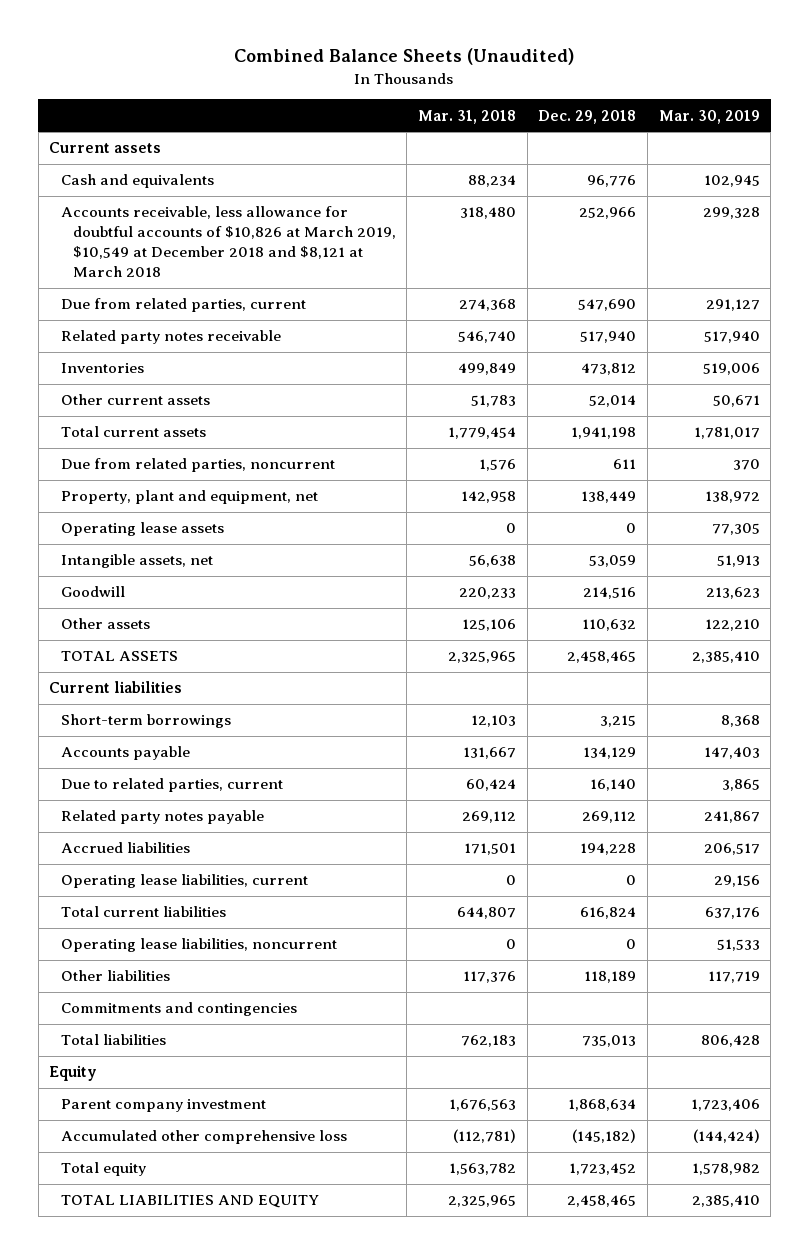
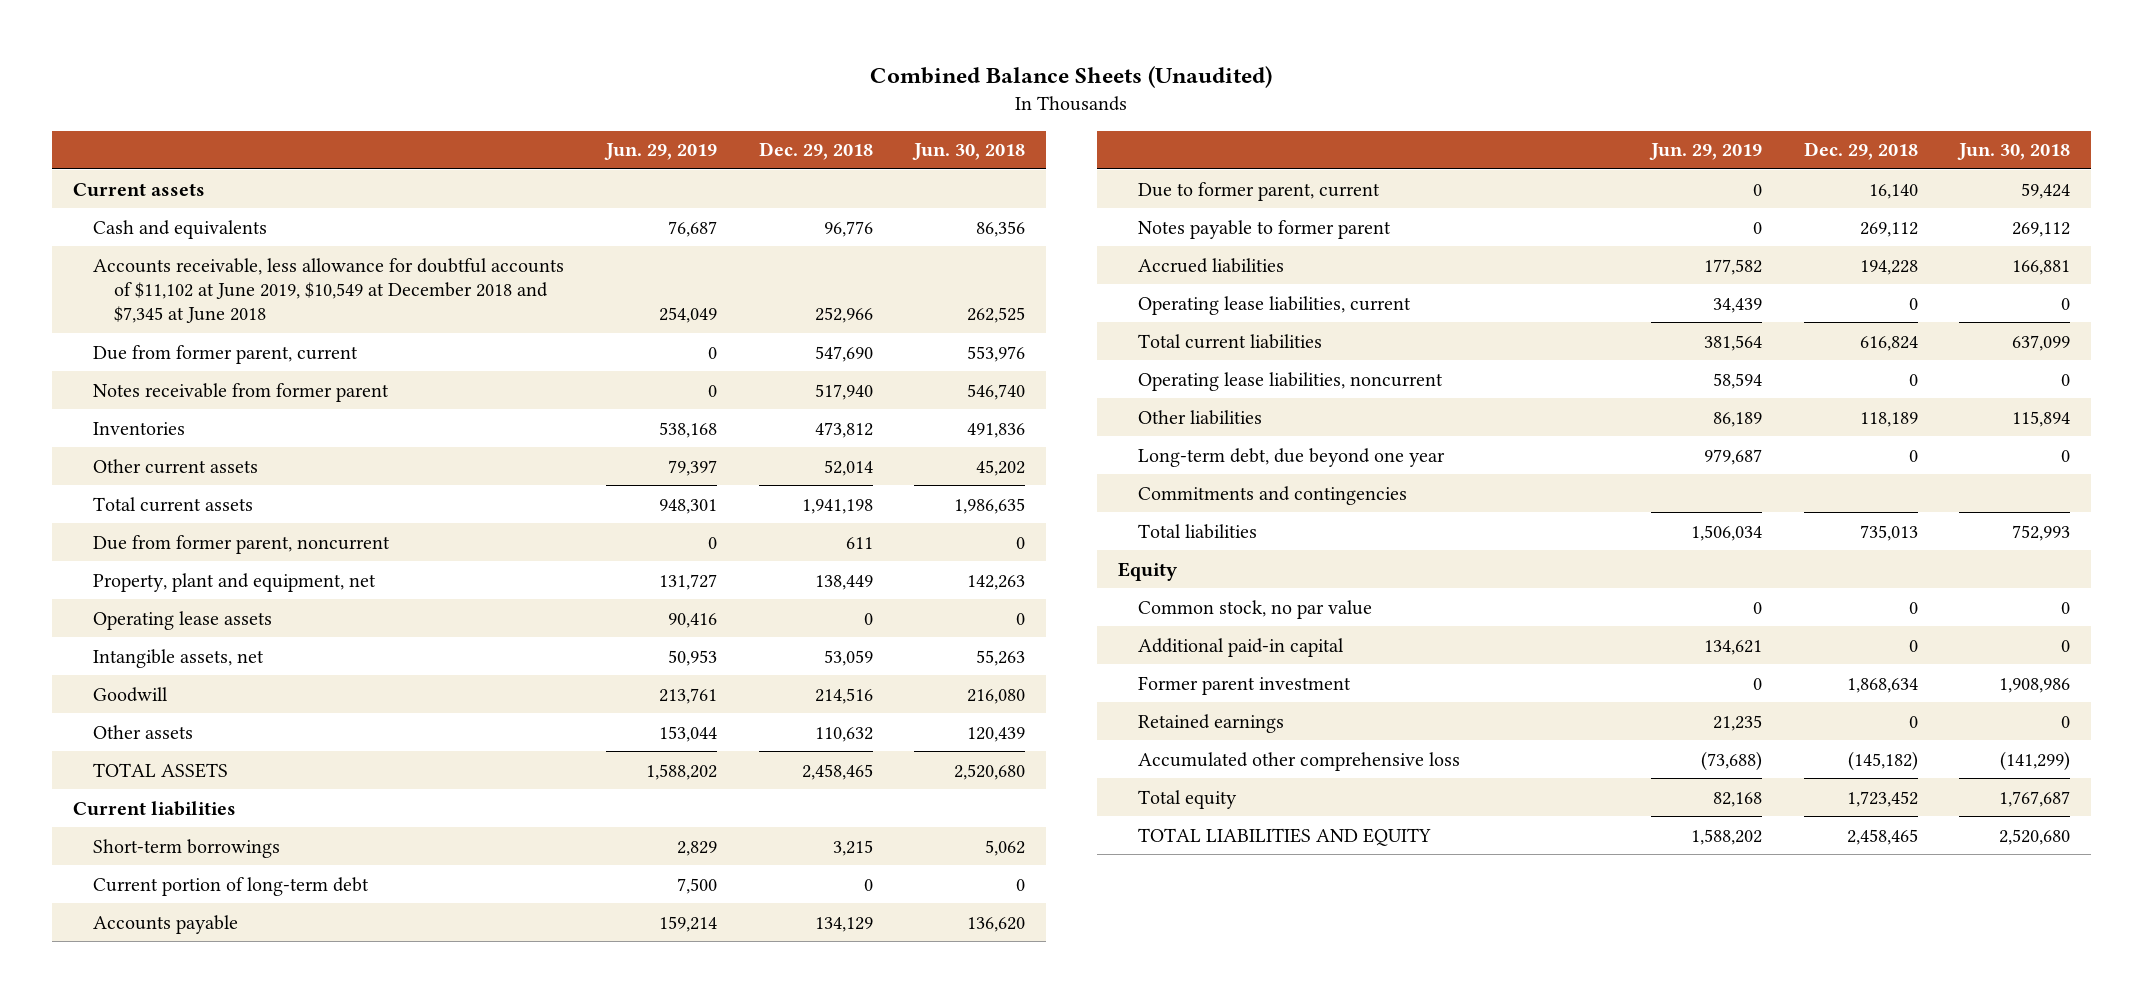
[418,109,517,124] Mar. 31, 2018 -> none
[658,109,760,124] Mar. 30, 2019 -> none
none -> [603,143,717,161] Jun. 29, 2019
none -> [912,143,1026,161] Jun. 30, 2018
[60,206,396,278] Accounts receivable, less allowance for doubtful accounts of $10,826 at March 2019, $10,549 at December 2018 and $8,121 at March 2018 -> [93,257,565,324] Accounts receivable, less allowance for doubtful accounts of $11,102 at June 2019, $10,549 at December 2018 and $7,345 at June 2018
[60,298,306,313] Due from related parties, current -> [93,344,359,364] Due from former parent, current
[60,330,281,345] Related party notes receivable -> [93,382,390,402] Notes receivable from former parent
[60,458,335,473] Due from related parties, noncurrent -> [93,534,391,554] Due from former parent, noncurrent
none -> [93,876,370,896] Current portion of long-term debt
[60,778,283,793] Due to related parties, current -> [1138,181,1381,201] Due to former parent, current
[60,810,264,825] Related party notes payable -> [1138,219,1392,239] Notes payable to former parent
none -> [1138,447,1446,467] Long-term debt, due beyond one year
none -> [1138,599,1373,619] Common stock, no par value
none -> [1138,637,1345,657] Additional paid-in capital
[60,1099,266,1113] Parent company investment -> [1138,675,1352,695] Former parent investment
none -> [1138,713,1285,733] Retained earnings

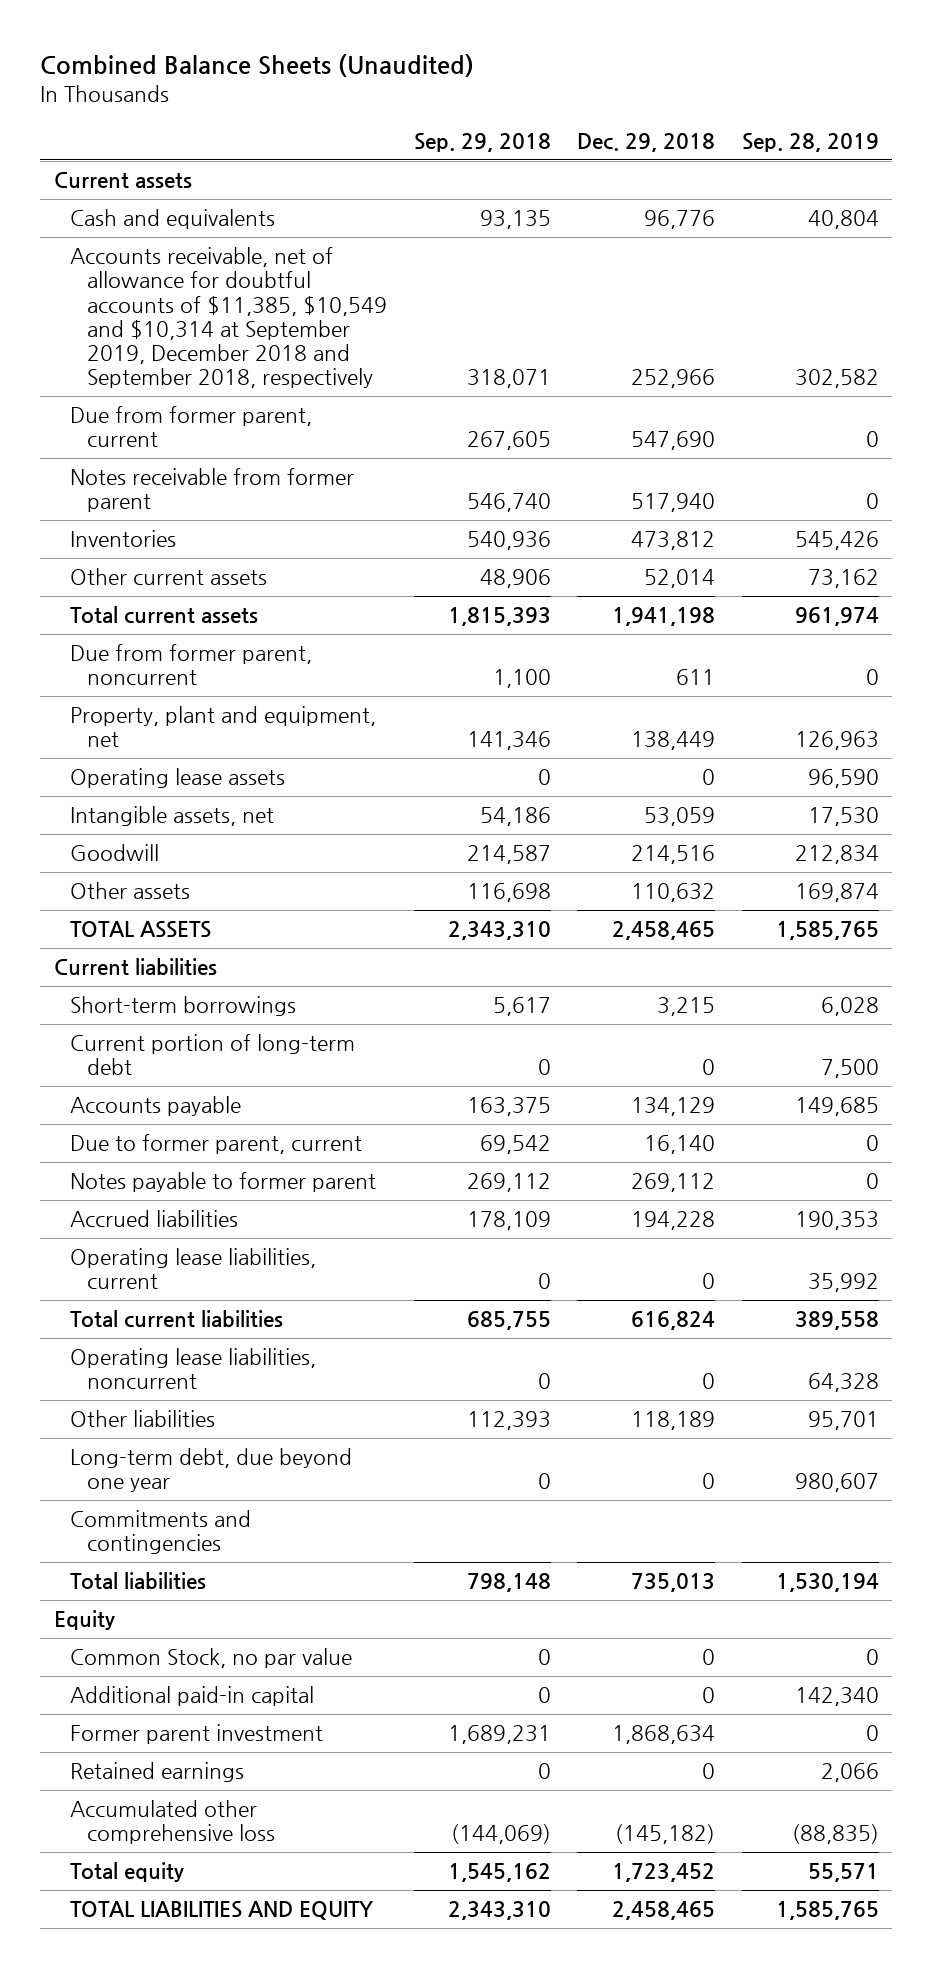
[603,143,717,161] Jun. 29, 2019 -> none
[912,143,1026,161] Jun. 30, 2018 -> none
none -> [413,133,551,153] Sep. 29, 2018
none -> [742,133,880,153] Sep. 28, 2019
[93,257,565,324] Accounts receivable, less allowance for doubtful accounts of $11,102 at June 2019, $10,549 at December 2018 and $7,345 at June 2018 -> [70,247,388,389] Accounts receivable, net of allowance for doubtful accounts of $11,385, $10,549 and $10,314 at September 2019, December 2018 and September 2018, respectively
[1138,599,1373,619] Common stock, no par value -> [70,1648,353,1669] Common Stock, no par value

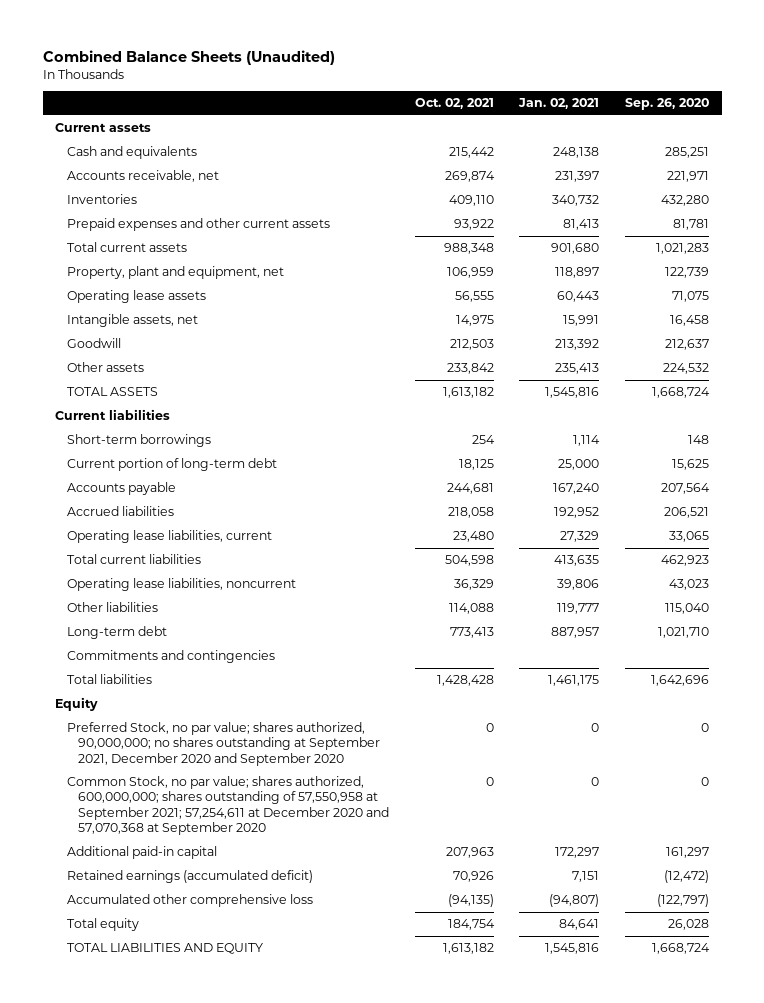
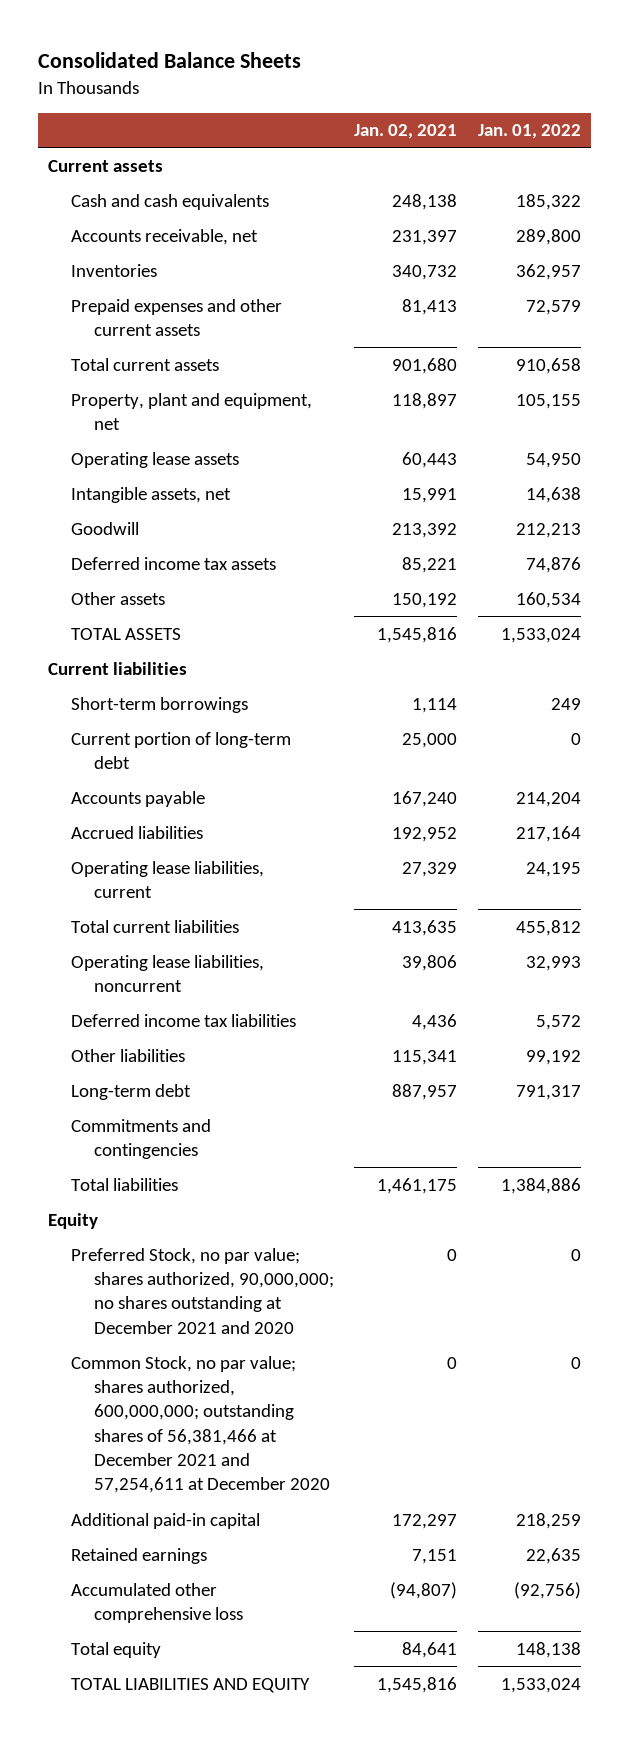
[42,49,335,65] Combined Balance Sheets (Unaudited) -> [37,51,301,68] Consolidated Balance Sheets
[414,98,494,110] Oct. 02, 2021 -> none
[624,98,709,111] Sep. 26, 2020 -> none
none -> [477,124,581,140] Jan. 01, 2022
[66,146,197,160] Cash and equivalents -> [71,193,270,210] Cash and cash equivalents
none -> [71,556,277,570] Deferred income tax assets
[555,363,600,375] 235,413 -> [392,592,458,608] 150,192
none -> [71,1013,297,1027] Deferred income tax liabilities
[557,603,600,615] 119,777 -> [392,1049,458,1065] 115,341
[66,722,381,766] Preferred Stock, no par value; shares authorized, 90,000,000; no shares outstanding at September 2021, December 2020 and September 2020 -> [71,1247,335,1334] Preferred Stock, no par value; shares authorized, 90,000,000; no shares outstanding at December 2021 and 2020
[66,776,390,836] Common Stock, no par value; shares authorized, 600,000,000; shares outstanding of 57,550,958 at September 2021; 57,254,611 at December 2020 and 57,070,368 at September 2020 -> [71,1355,331,1494] Common Stock, no par value; shares authorized, 600,000,000; outstanding shares of 56,381,466 at December 2021 and 57,254,611 at December 2020
[66,870,313,884] Retained earnings (accumulated deficit) -> [71,1547,208,1564] Retained earnings

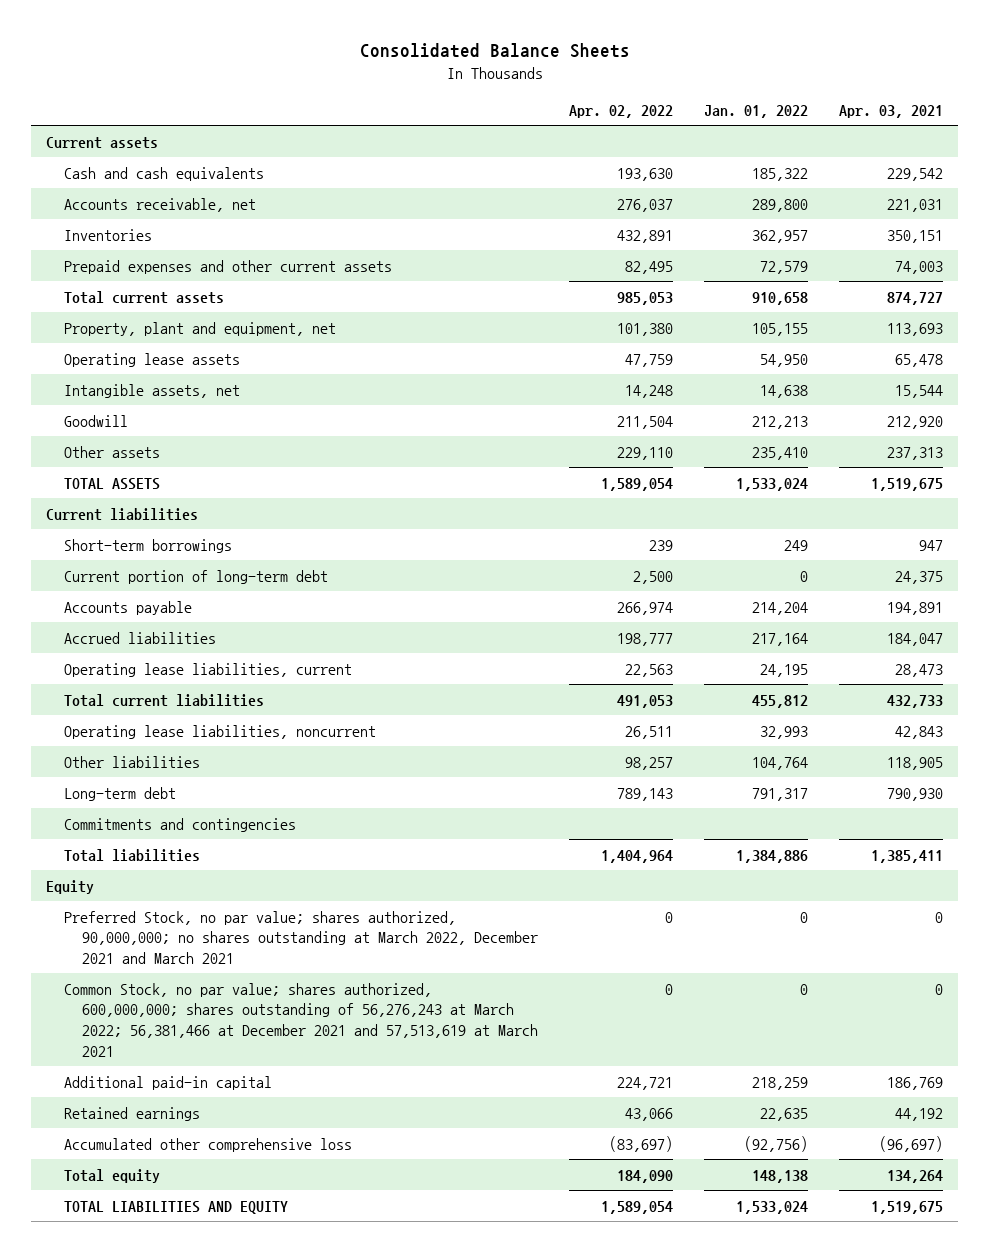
[354,124,458,140] Jan. 02, 2021 -> none
none -> [569,104,674,118] Apr. 02, 2022
none -> [838,104,943,118] Apr. 03, 2021
[71,556,277,570] Deferred income tax assets -> none
[515,591,581,608] 160,534 -> [751,446,808,460] 235,410
[71,1013,297,1027] Deferred income tax liabilities -> none
[525,1049,581,1065] 99,192 -> [751,756,808,770] 104,764
[71,1247,335,1334] Preferred Stock, no par value; shares authorized, 90,000,000; no shares outstanding at December 2021 and 2020 -> [64,910,539,964] Preferred Stock, no par value; shares authorized, 90,000,000; no shares outstanding at March 2022, December 2021 and March 2021
[71,1355,331,1494] Common Stock, no par value; shares authorized, 600,000,000; outstanding shares of 56,381,466 at December 2021 and 57,254,611 at December 2020 -> [64,982,539,1057] Common Stock, no par value; shares authorized, 600,000,000; shares outstanding of 56,276,243 at March 2022; 56,381,466 at December 2021 and 57,513,619 at March 2021

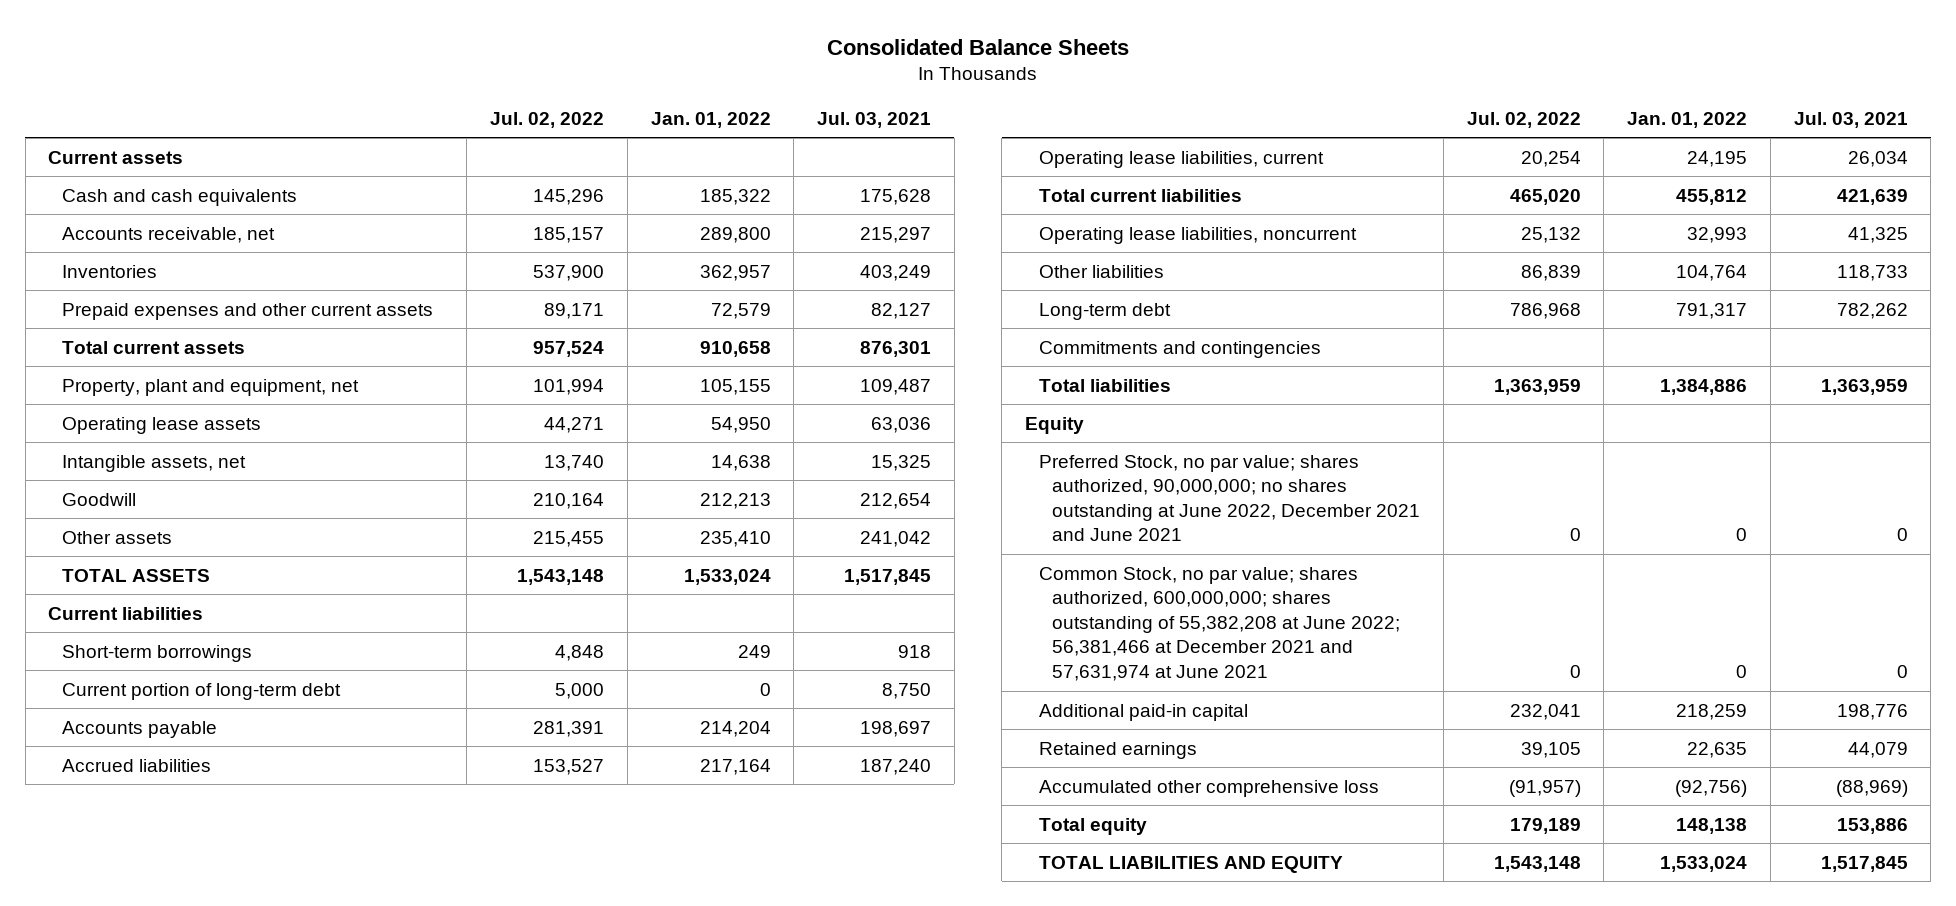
[569,104,674,118] Apr. 02, 2022 -> none
[838,104,943,118] Apr. 03, 2021 -> none
none -> [490,111,605,128] Jul. 02, 2022
none -> [817,111,932,128] Jul. 03, 2021
[64,910,539,964] Preferred Stock, no par value; shares authorized, 90,000,000; no shares outstanding at March 2022, December 2021 and March 2021 -> [1038,454,1421,542] Preferred Stock, no par value; shares authorized, 90,000,000; no shares outstanding at June 2022, December 2021 and June 2021
[64,982,539,1057] Common Stock, no par value; shares authorized, 600,000,000; shares outstanding of 56,276,243 at March 2022; 56,381,466 at December 2021 and 57,513,619 at March 2021 -> [1038,566,1401,682] Common Stock, no par value; shares authorized, 600,000,000; shares outstanding of 55,382,208 at June 2022; 56,381,466 at December 2021 and 57,631,974 at June 2021

